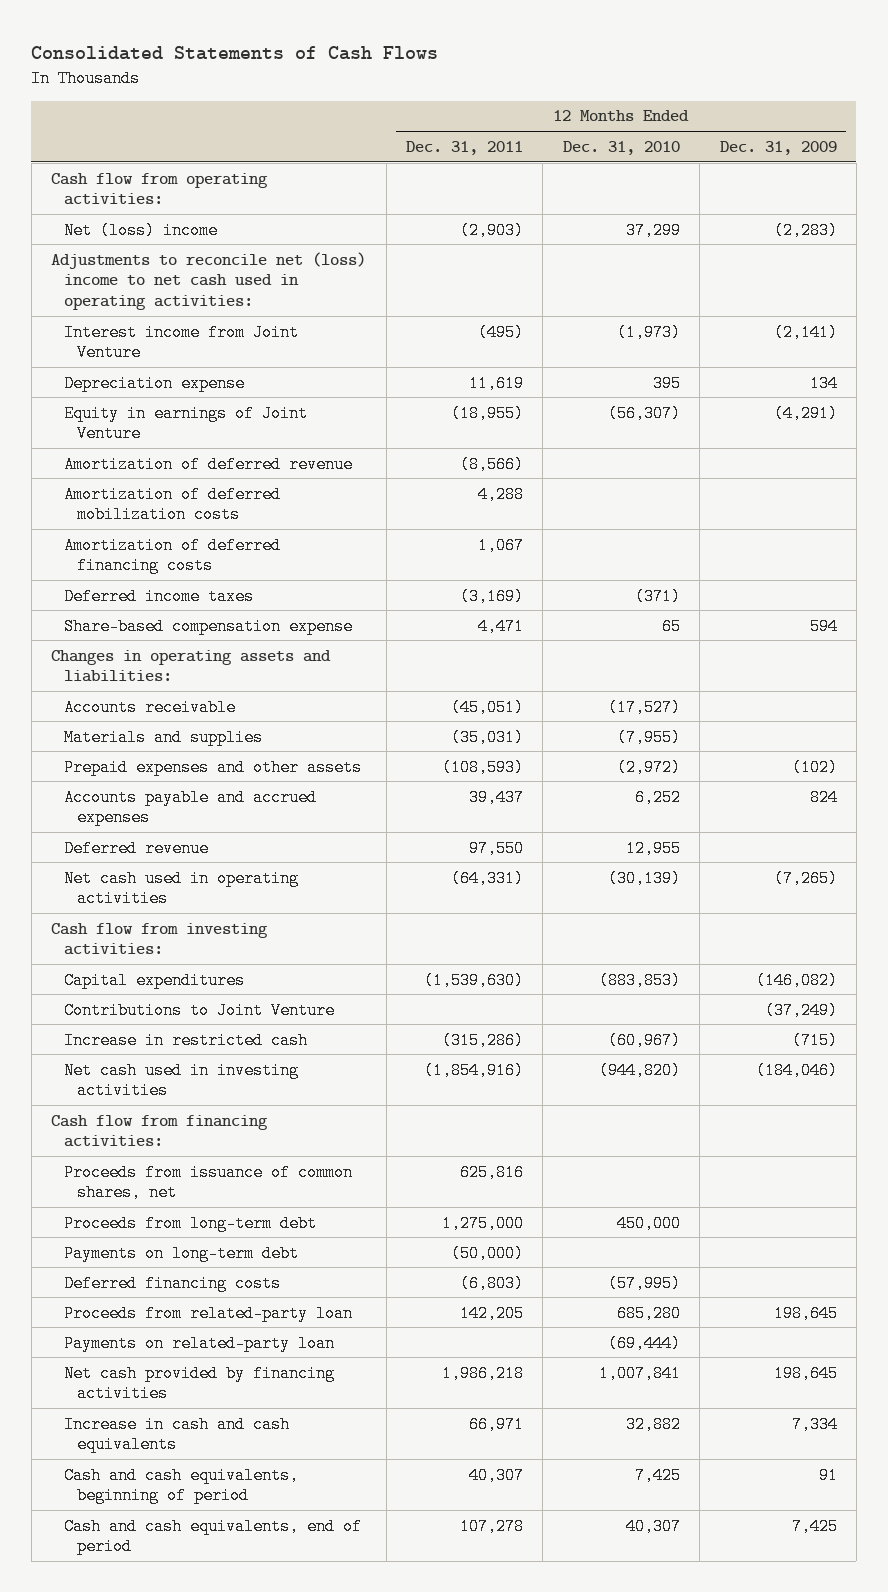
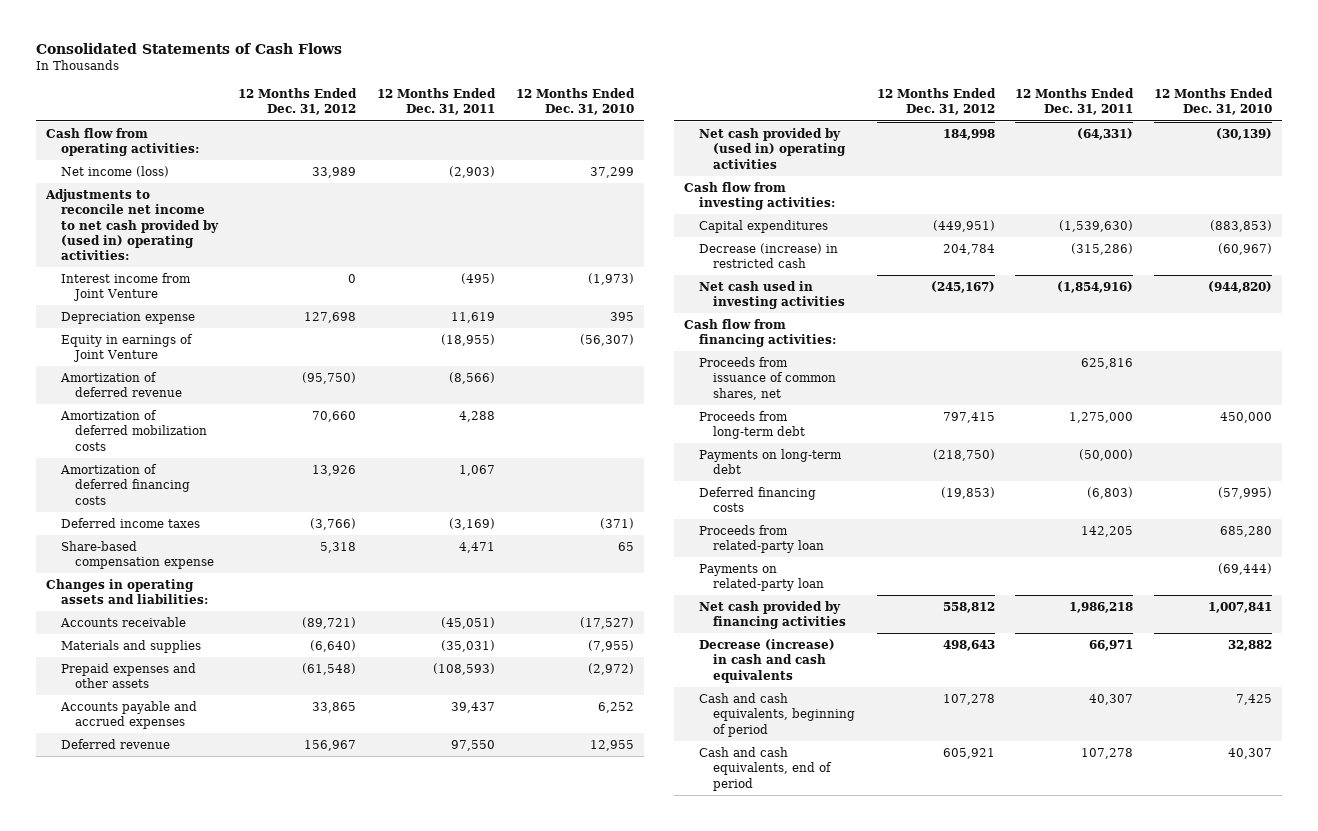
[719,140,837,155] Dec. 31, 2009 -> none
none -> [238,88,358,116] 12 Months Ended Dec. 31, 2012
[63,221,218,239] Net (loss) income -> [60,165,169,177] Net income (loss)
[51,251,367,311] Adjustments to reconcile net (loss) income to net cash used in operating activities: -> [45,188,219,261] Adjustments to reconcile net income to net cash provided by (used in) operating activities:
[63,869,299,908] Net cash used in operating activities -> [698,127,847,169] Net cash provided by (used in) operating activities
[63,1001,335,1019] Contributions to Joint Venture -> none
[63,1031,308,1049] Increase in restricted cash -> [698,242,838,269] Decrease (increase) in restricted cash
[63,1415,290,1454] Increase in cash and cash equivalents -> [698,638,835,683] Decrease (increase) in cash and cash equivalents

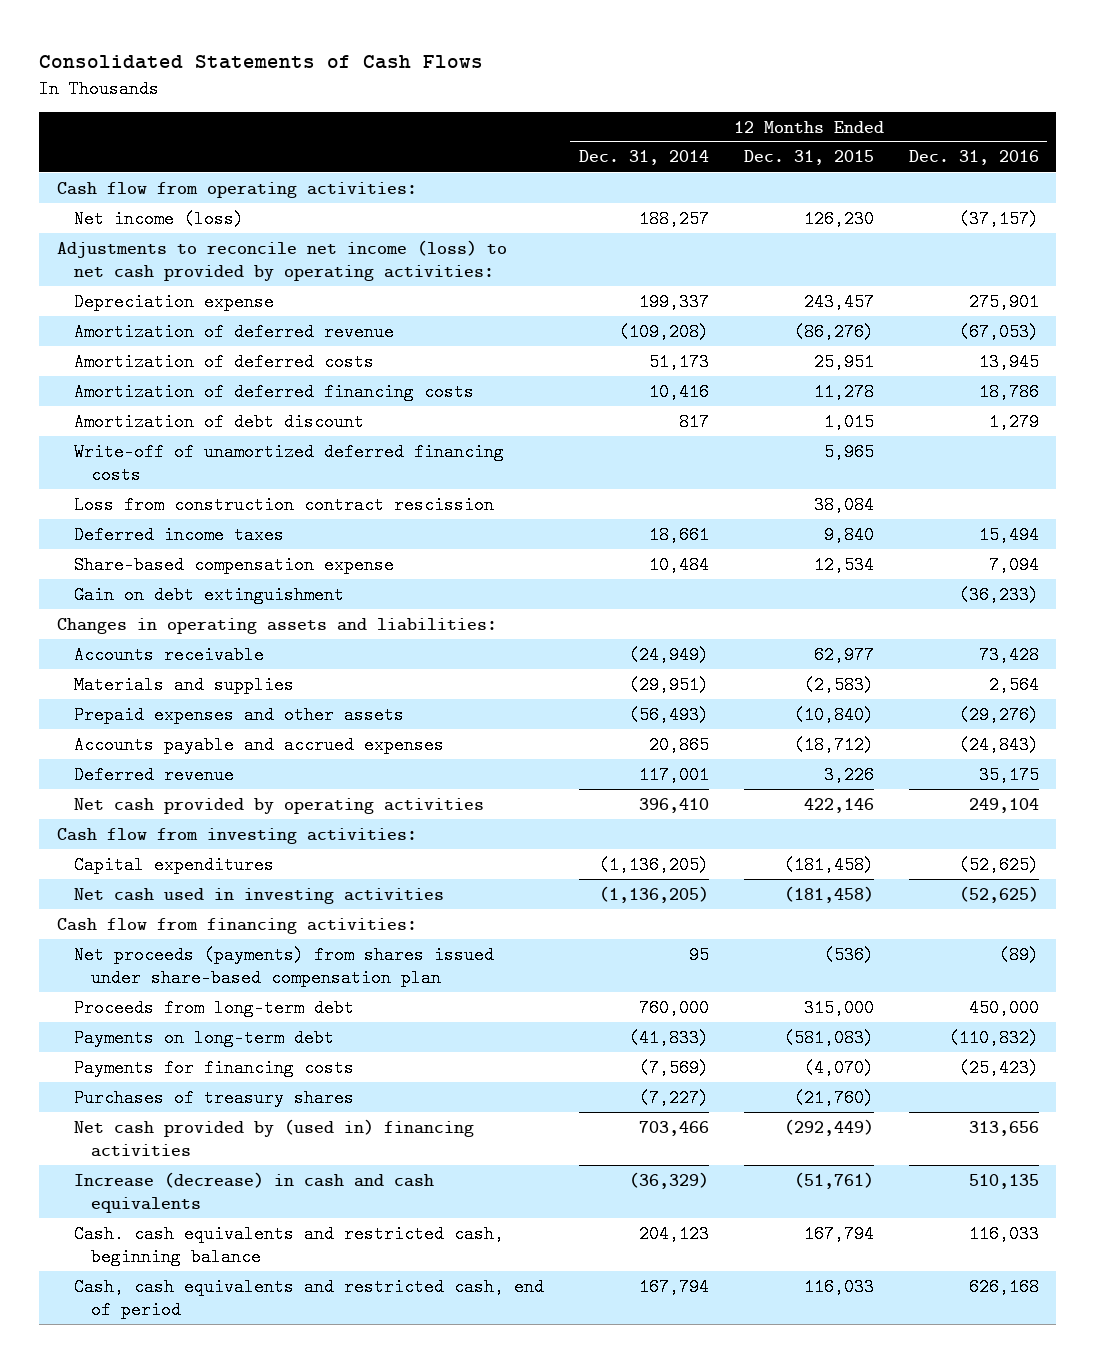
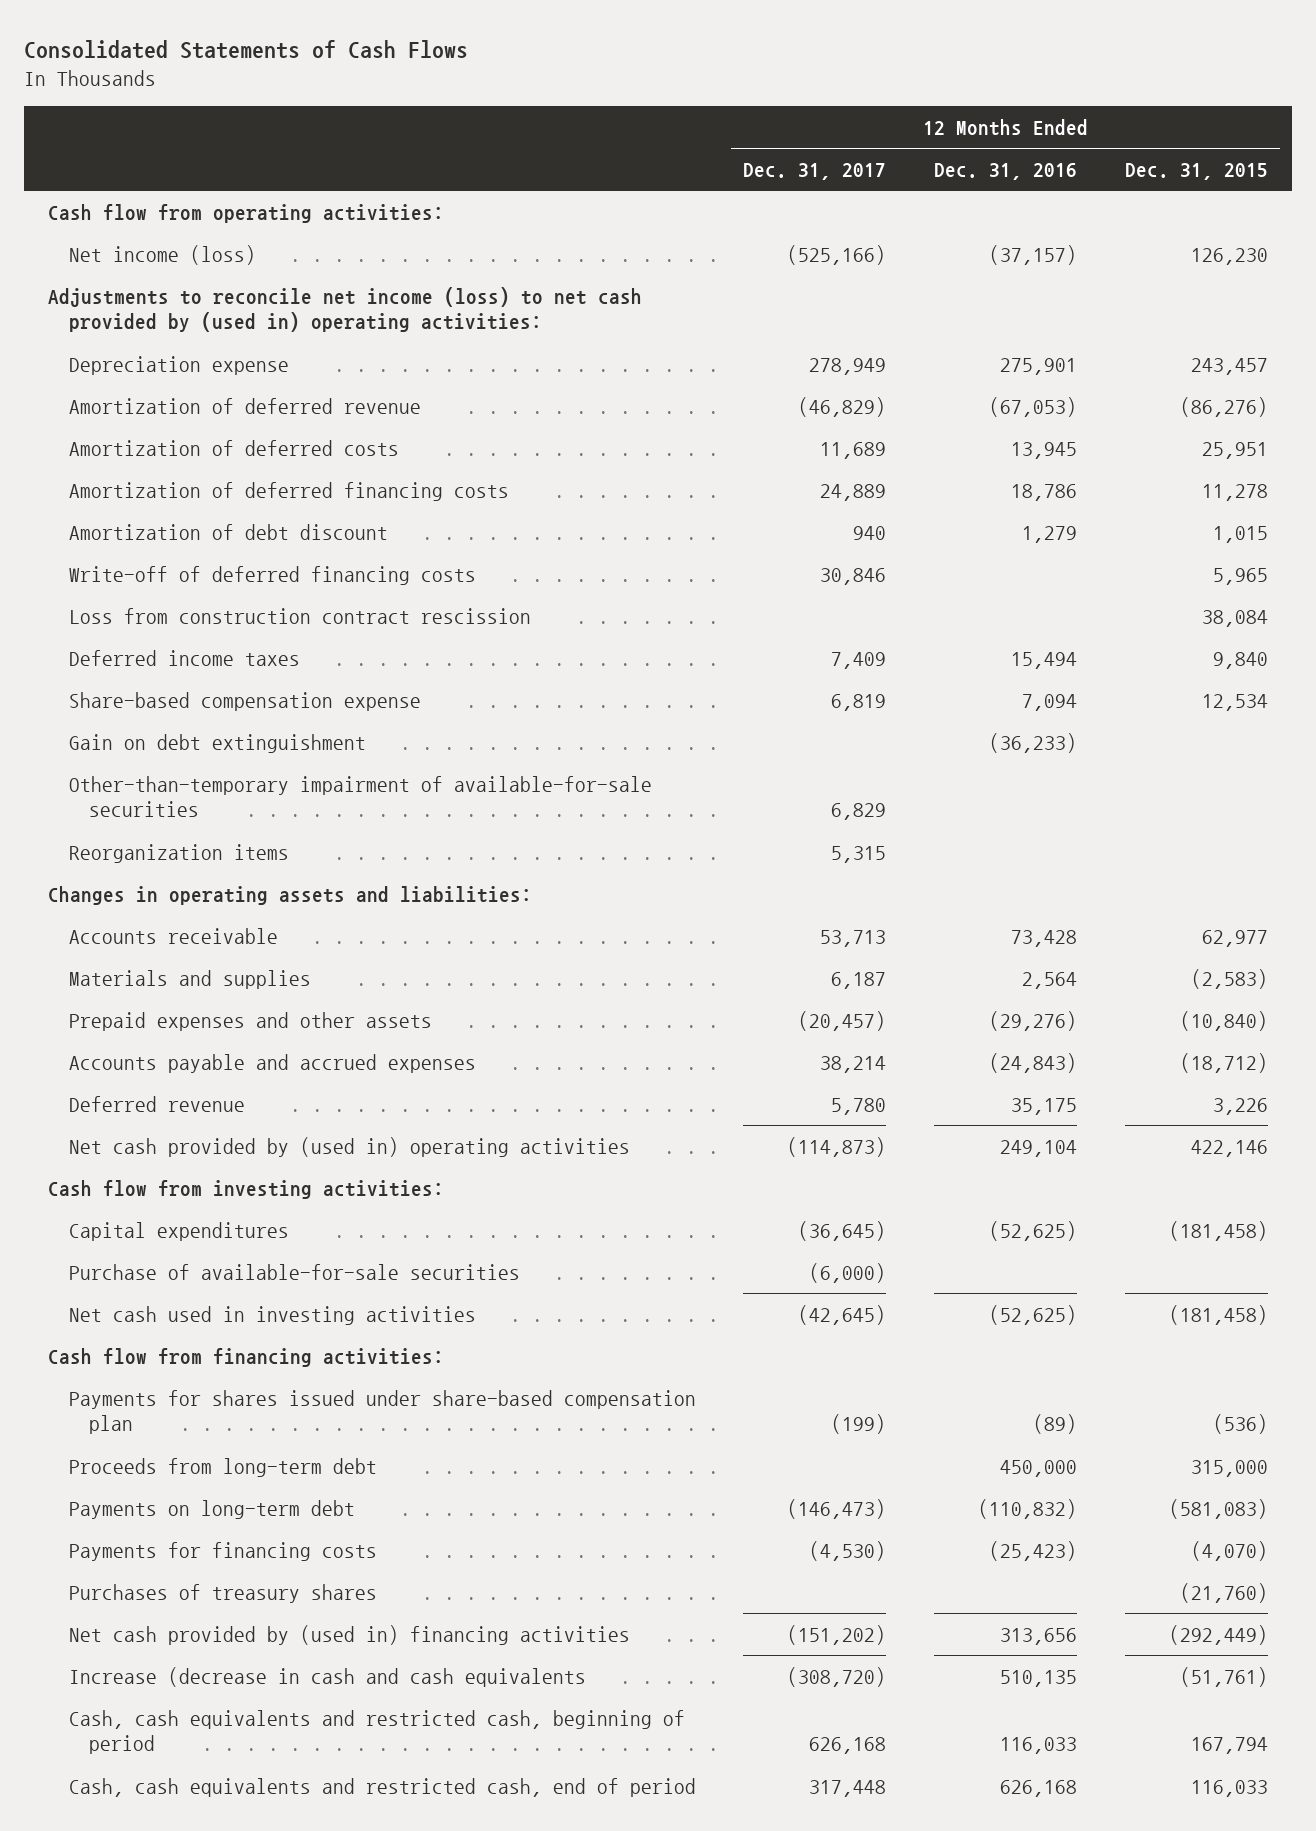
[578,150,709,166] Dec. 31, 2014 -> none
none -> [743,162,887,180] Dec. 31, 2017
[56,239,507,282] Adjustments to reconcile net income (loss) to net cash provided by operating activities: -> [47,286,642,333] Adjustments to reconcile net income (loss) to net cash provided by (used in) operating activities:
[74,442,505,485] Write-off of unamortized deferred financing costs -> [68,565,476,585] Write-off of deferred financing costs
none -> [68,775,652,818] Other-than-temporary impairment of available-for-sale securities
none -> [68,843,289,863] Reorganization items
[74,797,485,814] Net cash provided by operating activities -> [68,1136,630,1157] Net cash provided by (used in) operating activities
none -> [68,1263,520,1280] Purchase of available-for-sale securities
[74,945,495,988] Net proceeds (payments) from shares issued under share-based compensation plan -> [68,1389,696,1435] Payments for shares issued under share-based compensation plan
[74,1171,435,1214] Increase (decrease) in cash and cash equivalents -> [68,1666,586,1687] Increase (decrease in cash and cash equivalents
[74,1224,505,1267] Cash. cash equivalents and restricted cash, beginning balance -> [68,1709,685,1755] Cash, cash equivalents and restricted cash, beginning of period

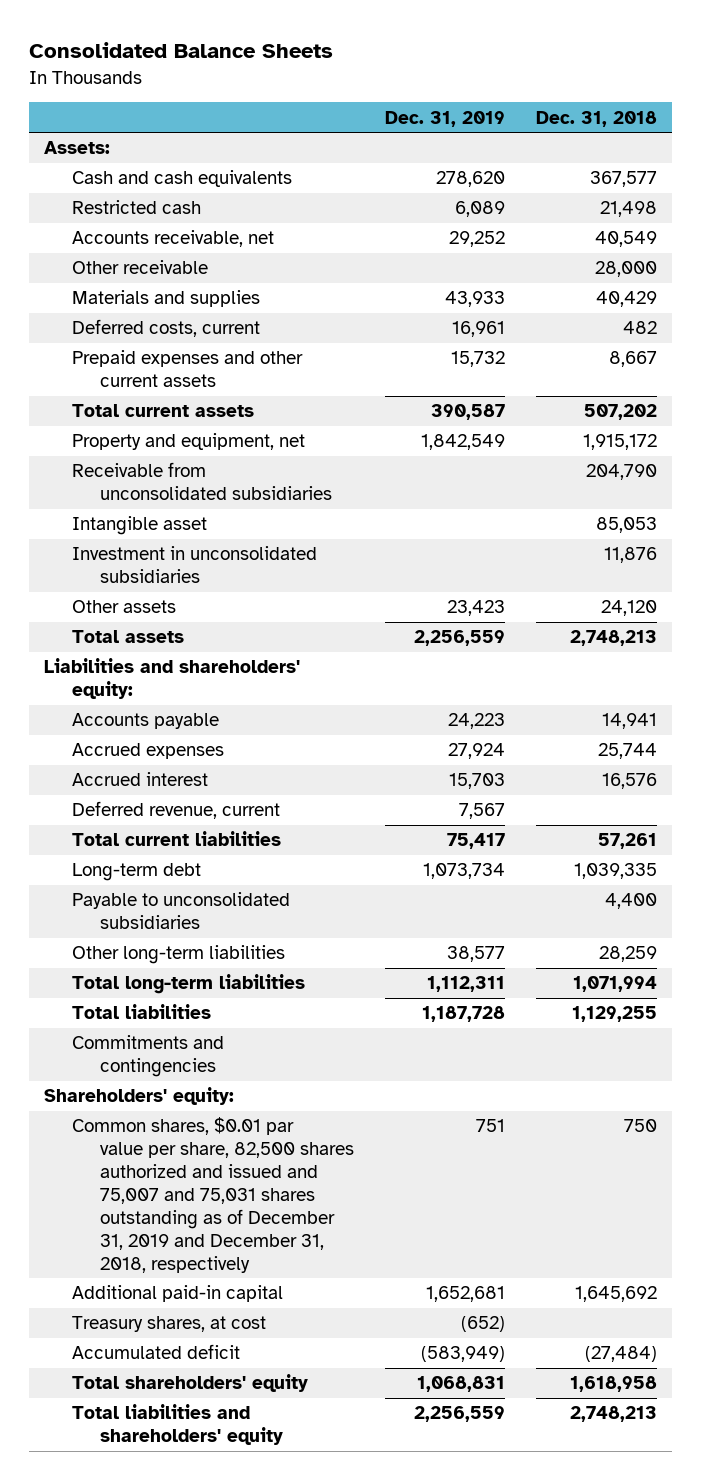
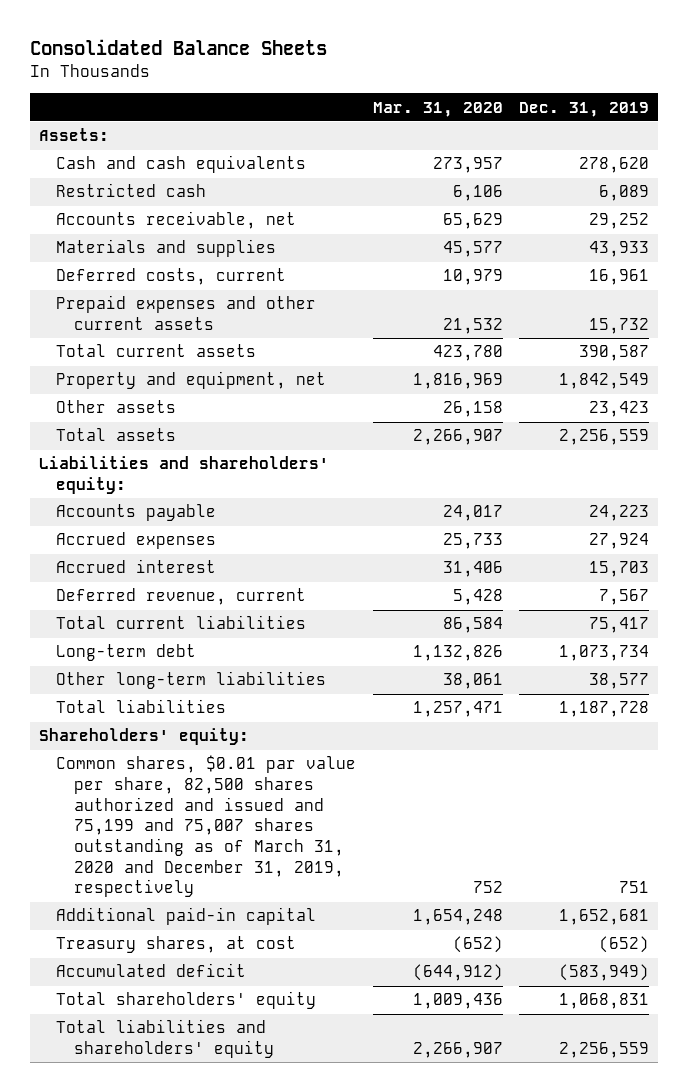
[535,110,657,127] Dec. 31, 2018 -> none
none -> [372,101,503,117] Mar. 31, 2020
[72,260,209,275] Other receivable -> none
[72,462,333,501] Receivable from unconsolidated subsidiaries -> none
[72,516,208,536] Intangible asset -> none
[72,546,318,584] Investment in unconsolidated subsidiaries -> none
[72,892,291,930] Payable to unconsolidated subsidiaries -> none
[72,974,306,995] Total long-term liabilities -> none
[72,1035,225,1078] Commitments and contingencies -> none
[72,1117,355,1273] Common shares, $0.01 par value per share, 82,500 shares authorized and issued and 75,007 and 75,031 shares outstanding as of December 31, 2019 and December 31, 2018, respectively -> [56,755,357,898] Common shares, $0.01 par value per share, 82,500 shares authorized and issued and 75,199 and 75,007 shares outstanding as of March 31, 2020 and December 31, 2019, respectively

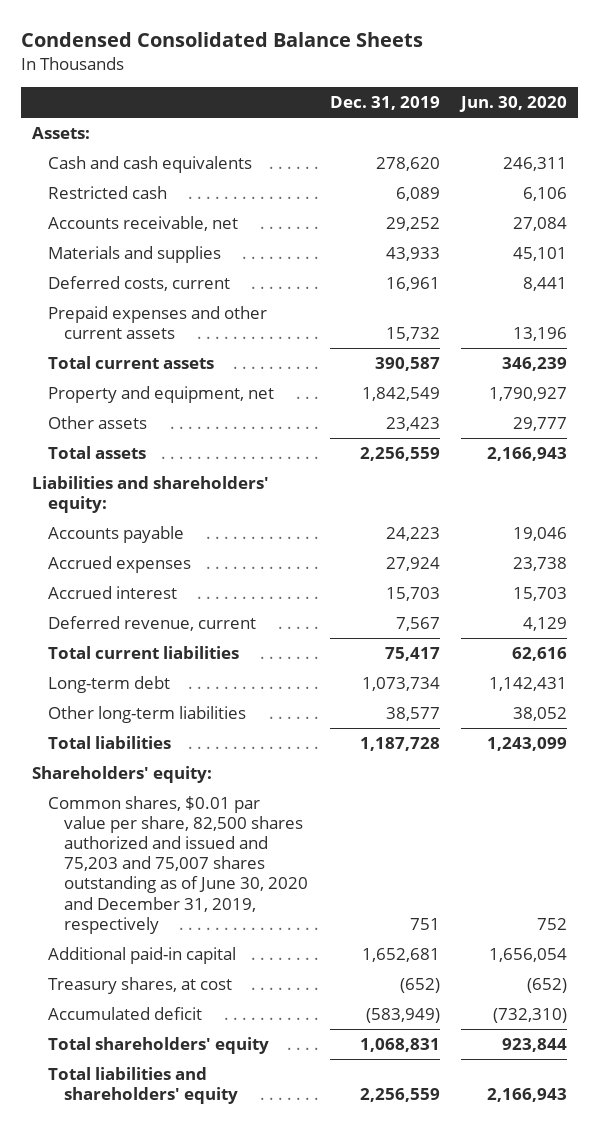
[30,39,328,56] Consolidated Balance Sheets -> [20,32,423,48] Condensed Consolidated Balance Sheets
[372,101,503,117] Mar. 31, 2020 -> none
none -> [459,96,568,113] Jun. 30, 2020
[56,755,357,898] Common shares, $0.01 par value per share, 82,500 shares authorized and issued and 75,199 and 75,007 shares outstanding as of March 31, 2020 and December 31, 2019, respectively -> [47,796,309,934] Common shares, $0.01 par value per share, 82,500 shares authorized and issued and 75,203 and 75,007 shares outstanding as of June 30, 2020 and December 31, 2019, respectively

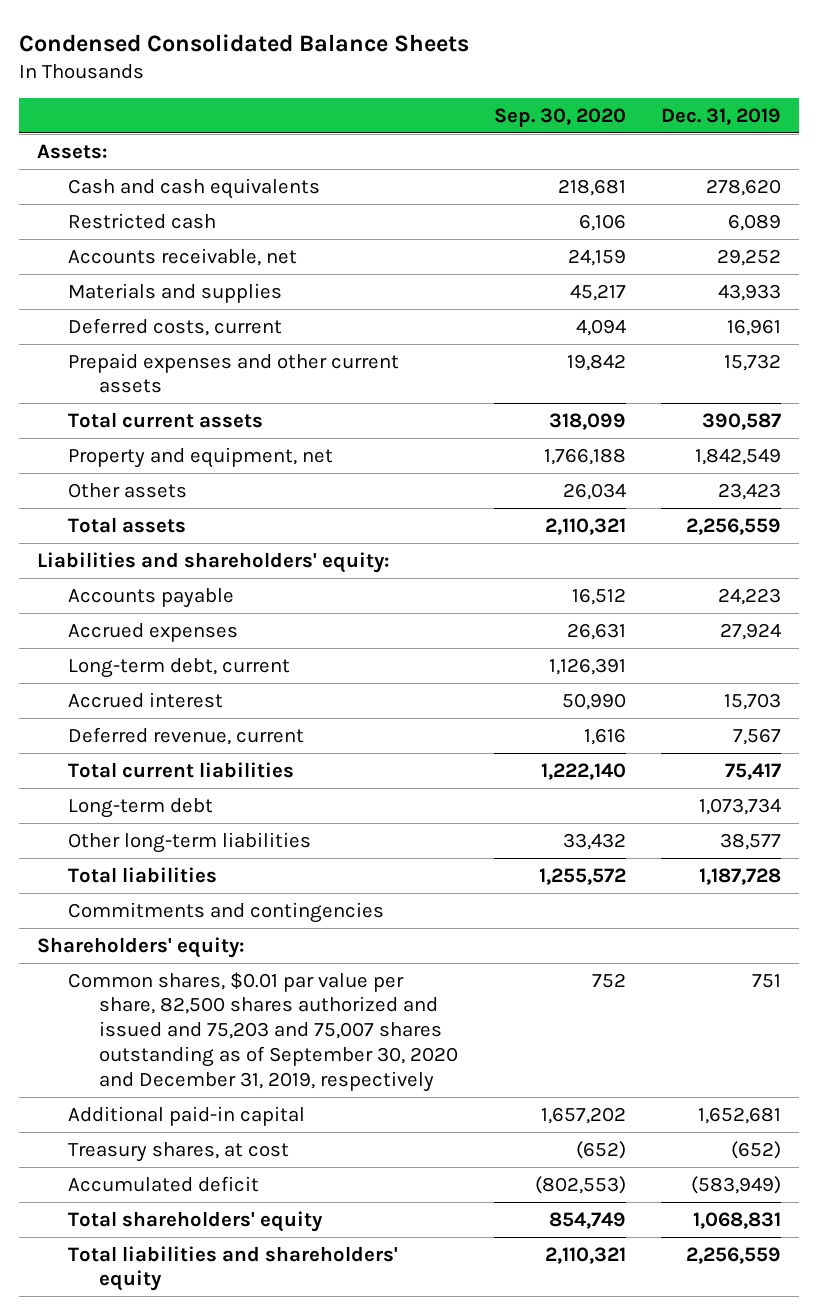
[459,96,568,113] Jun. 30, 2020 -> none
none -> [493,108,626,128] Sep. 30, 2020
none -> [68,657,291,678] Long-term debt, current
none -> [68,901,385,923] Commitments and contingencies
[47,796,309,934] Common shares, $0.01 par value per share, 82,500 shares authorized and issued and 75,203 and 75,007 shares outstanding as of June 30, 2020 and December 31, 2019, respectively -> [68,971,459,1092] Common shares, $0.01 par value per share, 82,500 shares authorized and issued and 75,203 and 75,007 shares outstanding as of September 30, 2020 and December 31, 2019, respectively

